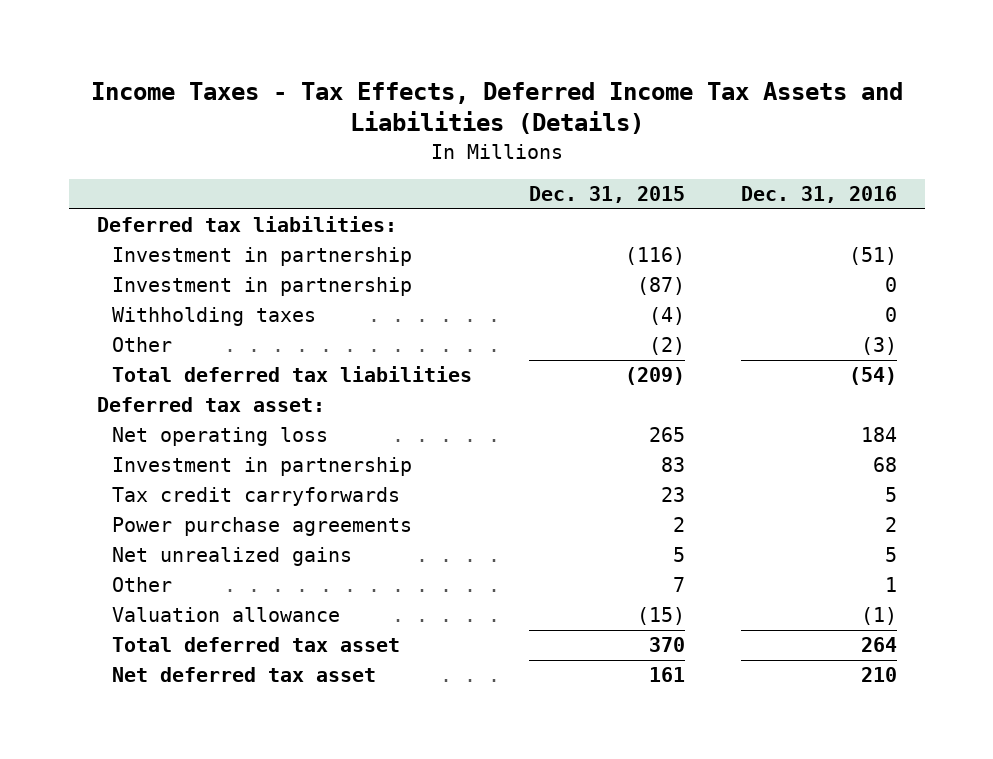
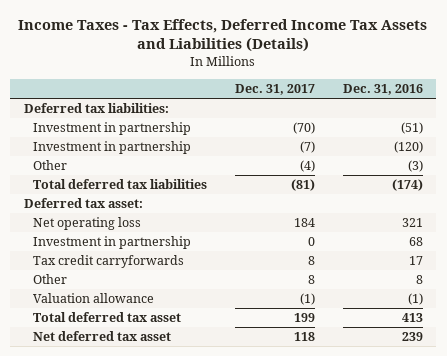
[528,186,685,204] Dec. 31, 2015 -> none
none -> [234,84,315,96] Dec. 31, 2017
[112,307,317,327] Withholding taxes -> none
[884,277,897,293] 0 -> [393,141,423,154] (120)
[848,367,897,386] (54) -> [391,179,423,192] (174)
[860,427,897,443] 184 -> [401,218,423,228] 321
[112,517,413,537] Power purchase agreements -> none
[112,547,353,567] Net unrealized gains -> none
[884,487,897,503] 5 -> [408,256,423,266] 17
[884,577,897,593] 1 -> [415,275,423,285] 8
[860,637,897,653] 264 -> [401,313,423,323] 413
[860,667,897,683] 210 -> [401,332,423,342] 239

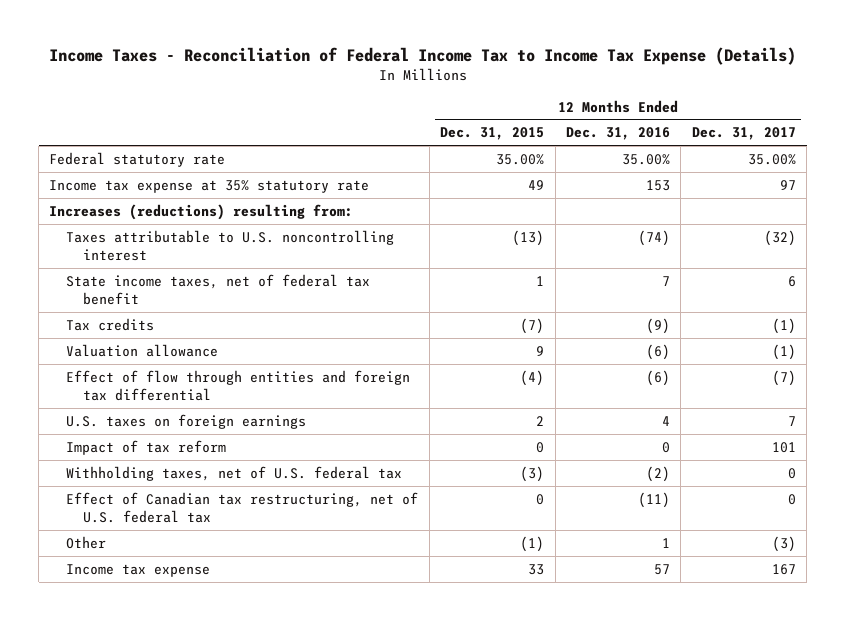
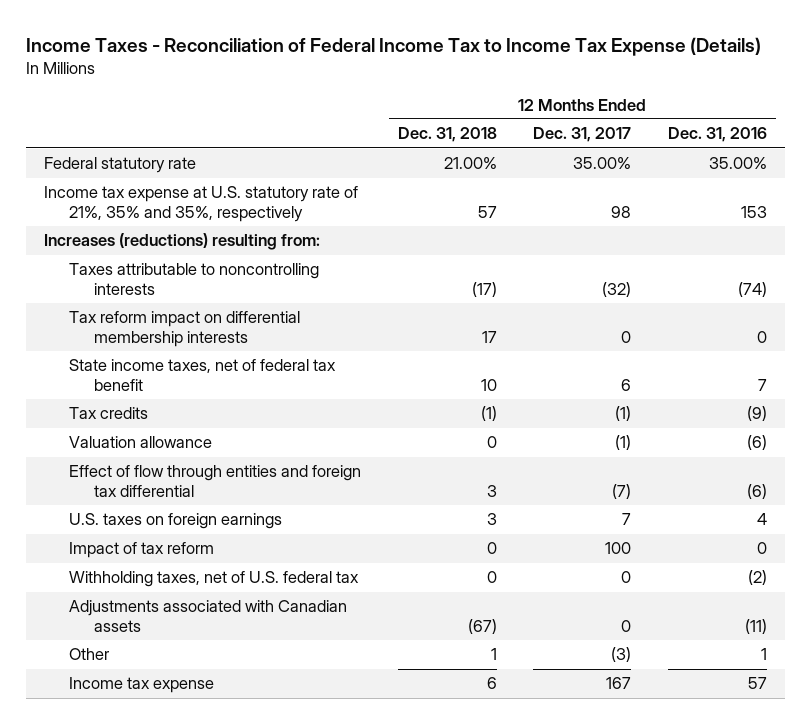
[440,127,545,141] Dec. 31, 2015 -> none
none -> [397,127,497,143] Dec. 31, 2018
[49,179,370,193] Income tax expense at 35% statutory rate -> [44,186,359,222] Income tax expense at U.S. statutory rate of 21%, 35% and 35%, respectively
[779,179,796,190] 97 -> [611,205,632,218] 98
[66,229,395,262] Taxes attributable to U.S. noncontrolling interest -> [69,263,320,295] Taxes attributable to noncontrolling interests
none -> [69,311,301,347] Tax reform impact on differential membership interests
[771,441,796,453] 101 -> [605,542,632,555] 100
[66,491,419,524] Effect of Canadian tax restructuring, net of U.S. federal tax -> [69,600,348,632] Adjustments associated with Canadian assets

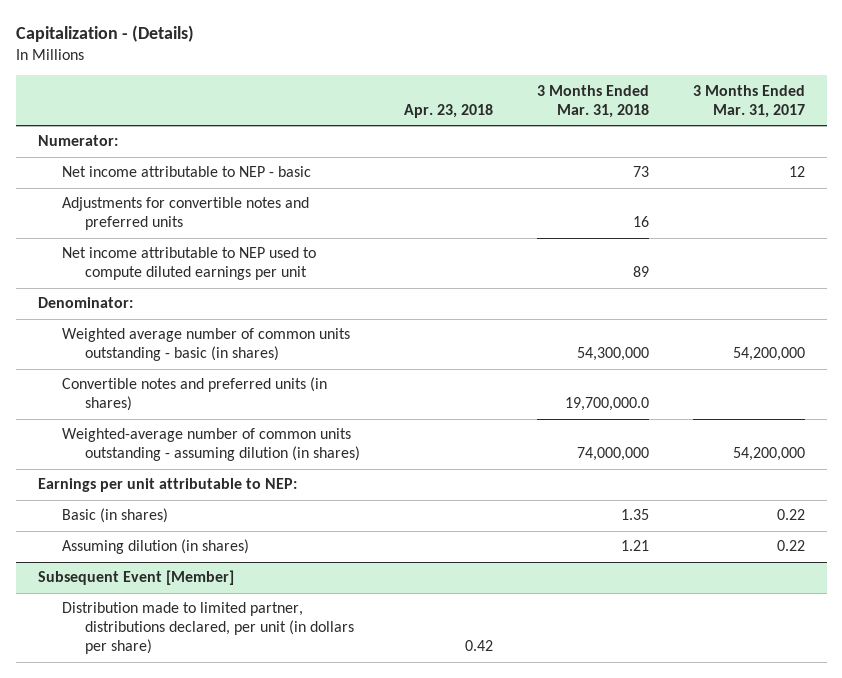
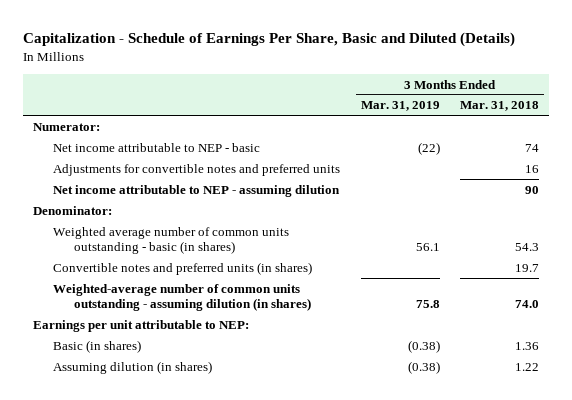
[15,25,194,43] Capitalization - (Details) -> [23,32,516,48] Capitalization - Schedule of Earnings Per Share, Basic and Diluted (Details)
[404,103,494,118] Apr. 23, 2018 -> none
[692,84,805,118] 3 Months Ended Mar. 31, 2017 -> none
none -> [360,101,440,112] Mar. 31, 2019
[632,166,649,178] 73 -> [525,143,540,152] 74
[61,247,316,281] Net income attributable to NEP used to compute diluted earnings per unit -> [53,184,341,197] Net income attributable to NEP - assuming dilution
[632,266,649,278] 89 -> [525,185,540,194] 90
[576,347,649,362] 54,300,000 -> [515,242,540,251] 54.3
[564,397,649,412] 19,700,000.0 -> [515,263,540,272] 19.7
[576,447,649,462] 74,000,000 -> [515,299,540,308] 74.0
[37,570,234,586] Subsequent Event [Member] -> none
[61,602,355,655] Distribution made to limited partner, distributions declared, per unit (in dollars per share) -> none
[620,509,649,521] 1.35 -> [515,341,540,350] 1.36
[620,540,649,552] 1.21 -> [515,362,540,371] 1.22

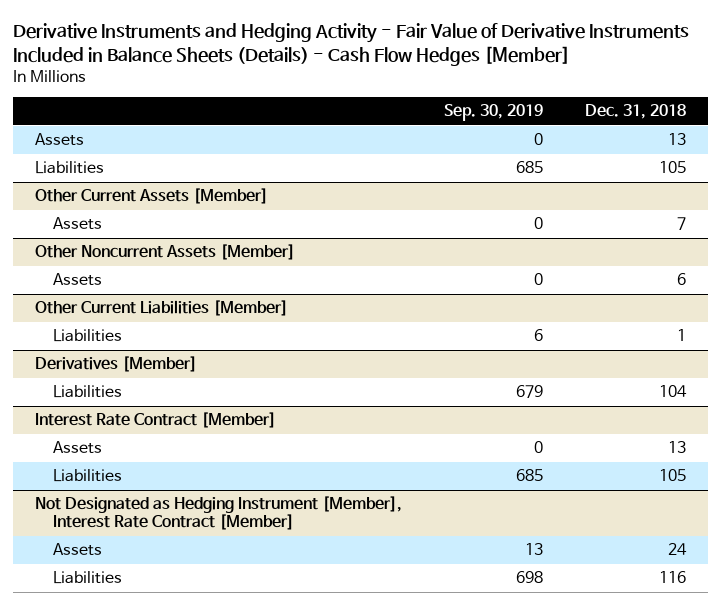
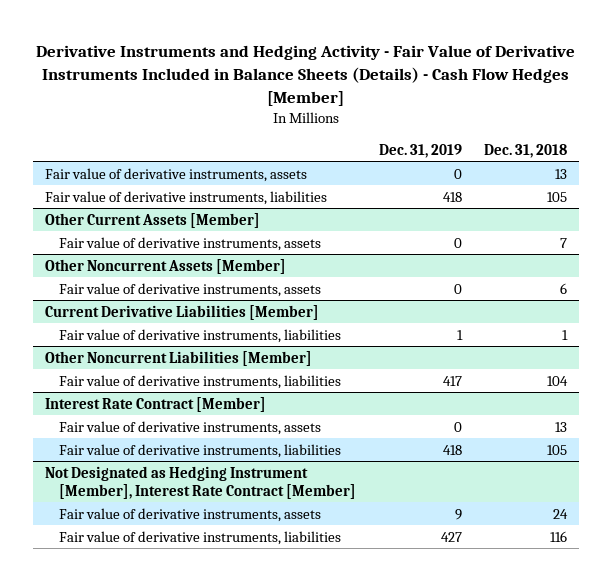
[444,104,544,122] Sep. 30, 2019 -> none
none -> [378,143,462,158] Dec. 31, 2019
[34,133,84,147] Assets -> [44,167,307,182] Fair value of derivative instruments, assets
[34,161,104,175] Liabilities -> [44,190,327,205] Fair value of derivative instruments, liabilities
[52,217,102,231] Assets -> [59,236,322,251] Fair value of derivative instruments, assets
[52,273,102,287] Assets -> [59,282,322,297] Fair value of derivative instruments, assets
[34,300,288,317] Other Current Liabilities [Member] -> [44,304,319,320] Current Derivative Liabilities [Member]
[52,329,122,343] Liabilities -> [59,328,342,343] Fair value of derivative instruments, liabilities
[34,356,197,373] Derivatives [Member] -> [44,350,312,366] Other Noncurrent Liabilities [Member]
[52,385,122,399] Liabilities -> [59,374,342,389] Fair value of derivative instruments, liabilities
[52,441,102,455] Assets -> [59,420,322,435] Fair value of derivative instruments, assets
[52,469,122,483] Liabilities -> [59,443,342,458] Fair value of derivative instruments, liabilities
[52,543,102,557] Assets -> [59,507,322,522] Fair value of derivative instruments, assets
[52,571,122,585] Liabilities -> [59,530,342,545] Fair value of derivative instruments, liabilities

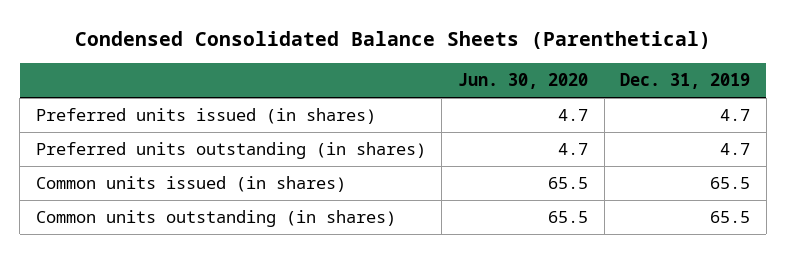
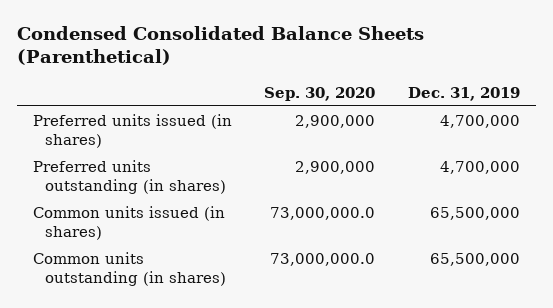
[458,73,589,90] Jun. 30, 2020 -> none
none -> [264,86,376,101] Sep. 30, 2020
[720,109,751,122] 4.7 -> [439,115,520,129] 4,700,000
[720,143,751,156] 4.7 -> [439,161,520,175] 4,700,000
[710,177,751,190] 65.5 -> [429,207,520,221] 65,500,000
[710,211,751,224] 65.5 -> [429,253,520,267] 65,500,000

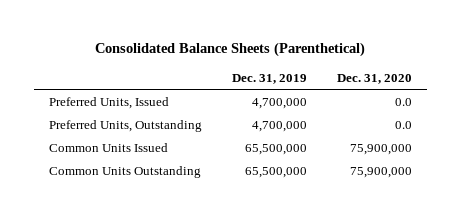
[16,26,424,66] Condensed Consolidated Balance Sheets (Parenthetical) -> [95,42,366,58] Consolidated Balance Sheets (Parenthetical)
[264,86,376,101] Sep. 30, 2020 -> none
none -> [336,73,412,84] Dec. 31, 2020
[32,114,232,149] Preferred units issued (in shares) -> [48,96,169,109] Preferred Units, Issued
[32,160,226,195] Preferred units outstanding (in shares) -> [48,119,202,132] Preferred Units, Outstanding
[32,206,225,241] Common units issued (in shares) -> [48,142,168,152] Common Units Issued
[32,252,226,287] Common units outstanding (in shares) -> [48,165,201,178] Common Units Outstanding

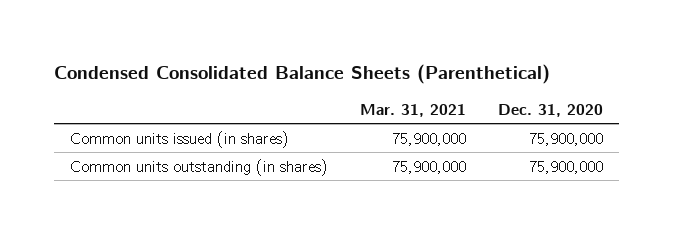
[95,42,366,58] Consolidated Balance Sheets (Parenthetical) -> [54,64,551,85] Condensed Consolidated Balance Sheets (Parenthetical)
[231,73,307,84] Dec. 31, 2019 -> none
none -> [359,103,466,117] Mar. 31, 2021
[48,96,169,109] Preferred Units, Issued -> none
[48,119,202,132] Preferred Units, Outstanding -> none
[48,142,168,152] Common Units Issued -> [70,130,290,148] Common units issued (in shares)
[48,165,201,178] Common Units Outstanding -> [70,158,329,176] Common units outstanding (in shares)

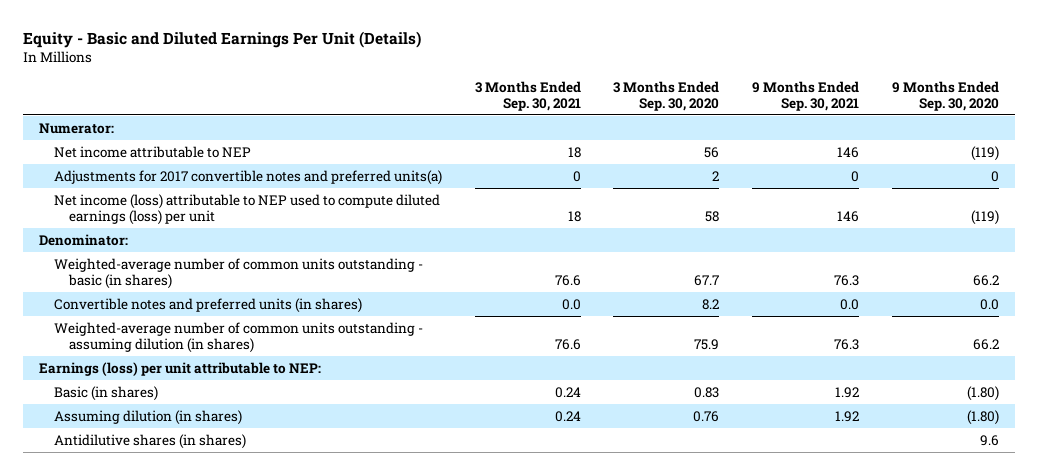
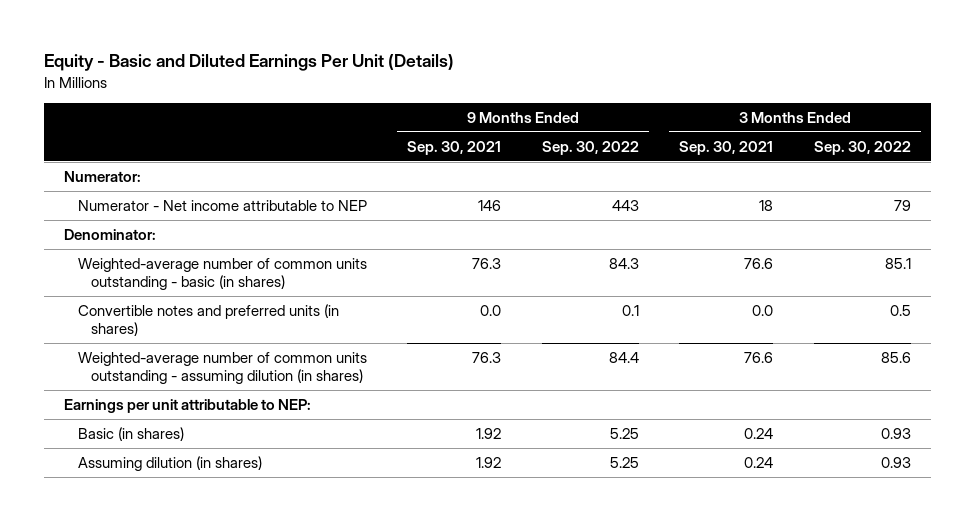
[613,80,720,111] 3 Months Ended Sep. 30, 2020 -> none
[891,80,999,111] 9 Months Ended Sep. 30, 2020 -> none
none -> [541,140,639,155] Sep. 30, 2022
none -> [813,140,911,155] Sep. 30, 2022
[54,169,443,185] Adjustments for 2017 convertible notes and preferred units(a) -> none
[54,193,441,225] Net income (loss) attributable to NEP used to compute diluted earnings (loss) per unit -> none
[54,145,252,158] Net income attributable to NEP -> [77,200,367,212] Numerator - Net income attributable to NEP
[39,361,322,376] Earnings (loss) per unit attributable to NEP: -> [64,399,312,414] Earnings per unit attributable to NEP:
[54,433,247,449] Antidilutive shares (in shares) -> none

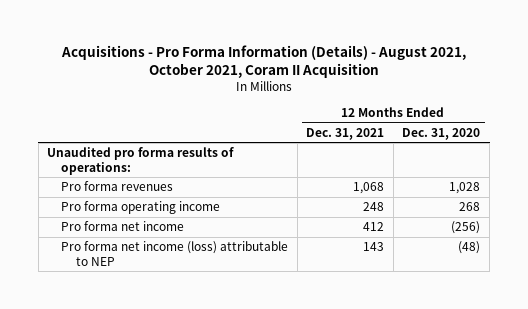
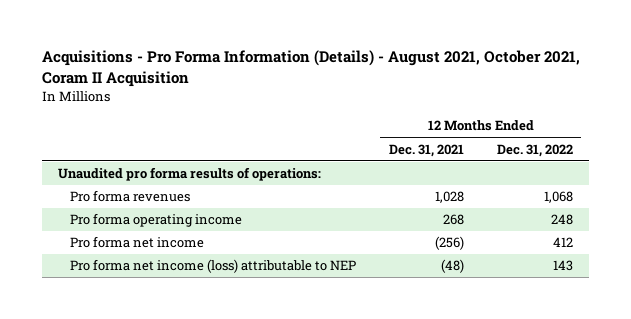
[402,127,481,140] Dec. 31, 2020 -> none
none -> [496,143,573,157] Dec. 31, 2022
[353,182,385,195] 1,068 -> [434,191,464,204] 1,028
[363,202,385,212] 248 -> [442,214,464,226] 268
[363,222,385,232] 412 -> [434,236,464,251] (256)
[363,242,385,252] 143 -> [440,259,464,274] (48)

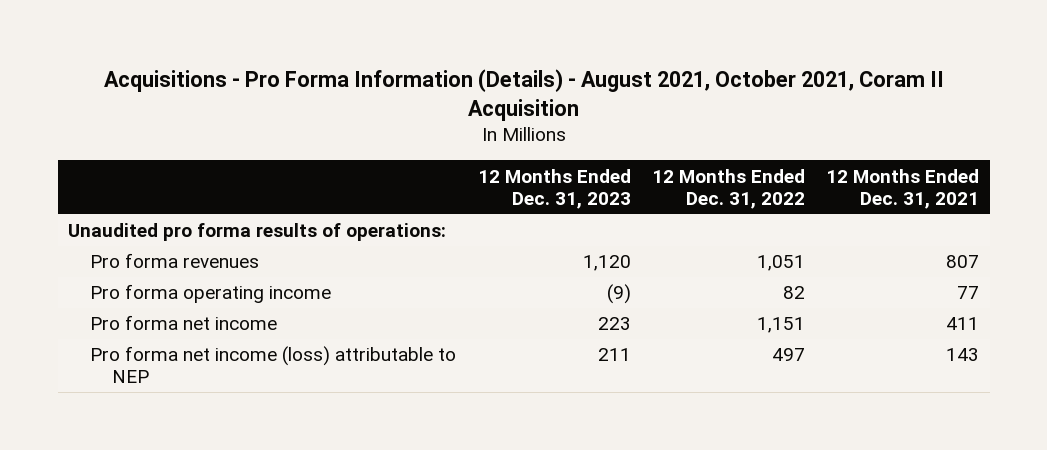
none -> [477,168,631,209] 12 Months Ended Dec. 31, 2023
[434,191,464,204] 1,028 -> [946,255,980,269] 807
[543,191,573,204] 1,068 -> [756,255,805,272] 1,051
[442,214,464,226] 268 -> [957,286,980,300] 77
[550,214,573,226] 248 -> [782,286,805,300] 82
[434,236,464,251] (256) -> [946,317,980,331] 411
[552,237,573,248] 412 -> [756,317,805,334] 1,151
[440,259,464,274] (48) -> [946,348,980,362] 143
[552,260,573,272] 143 -> [771,348,805,362] 497

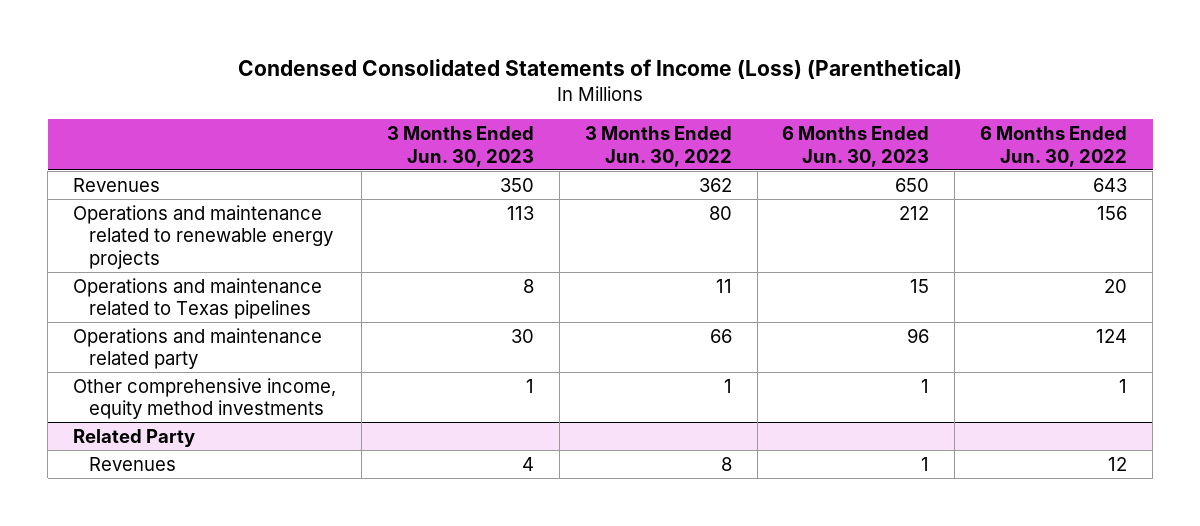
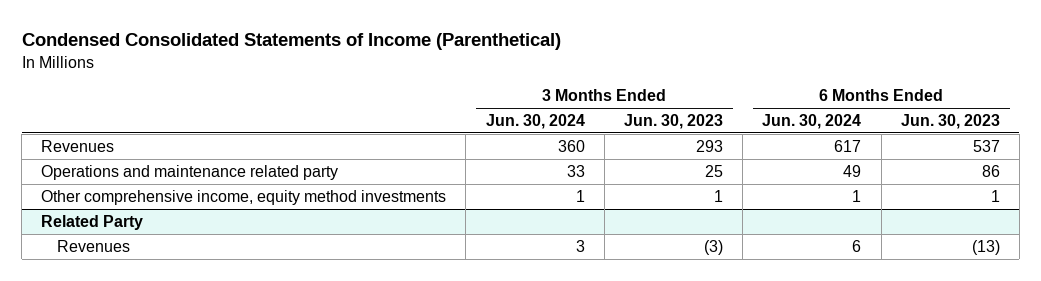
[238,59,963,80] Condensed Consolidated Statements of Income (Loss) (Parenthetical) -> [21,33,561,51] Condensed Consolidated Statements of Income (Parenthetical)
[584,125,732,167] 3 Months Ended Jun. 30, 2022 -> none
[980,125,1128,167] 6 Months Ended Jun. 30, 2022 -> none
none -> [485,113,585,129] Jun. 30, 2024
none -> [762,113,862,129] Jun. 30, 2024
[73,204,334,269] Operations and maintenance related to renewable energy projects -> none
[73,277,323,320] Operations and maintenance related to Texas pipelines -> none
[499,177,534,192] 350 -> [695,139,723,152] 293
[895,177,930,192] 650 -> [972,139,1000,152] 537
[510,328,534,343] 30 -> [704,164,723,177] 25
[907,327,930,343] 96 -> [981,164,1000,177] 86
[521,456,534,471] 4 -> [703,239,723,255] (3)
[921,456,930,471] 1 -> [971,239,1000,255] (13)

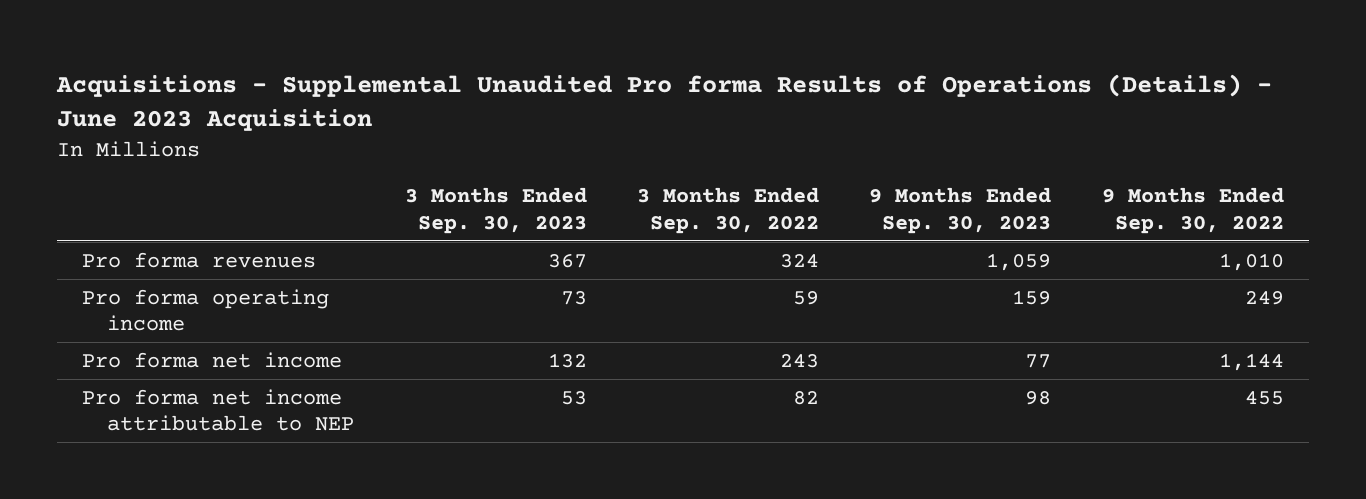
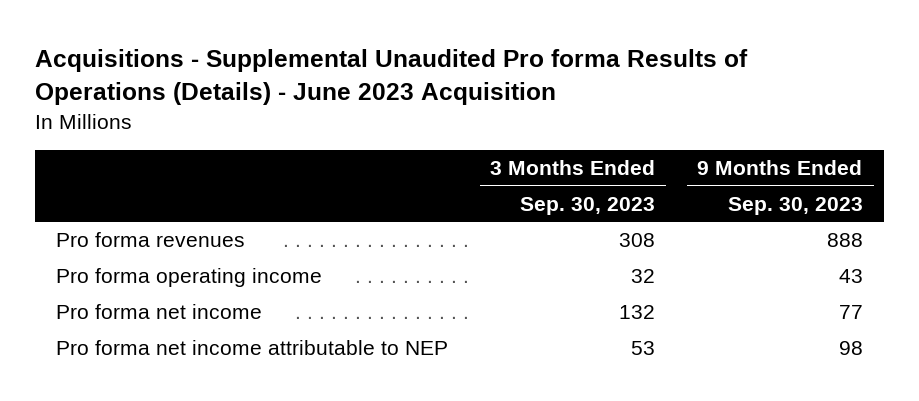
[636,187,819,234] 3 Months Ended Sep. 30, 2022 -> none
[1101,187,1284,234] 9 Months Ended Sep. 30, 2022 -> none
[547,253,587,268] 367 -> [619,233,656,248] 308
[986,252,1052,271] 1,059 -> [826,233,863,248] 888
[560,290,587,305] 73 -> [631,269,656,284] 32
[1012,289,1052,305] 159 -> [838,269,863,284] 43

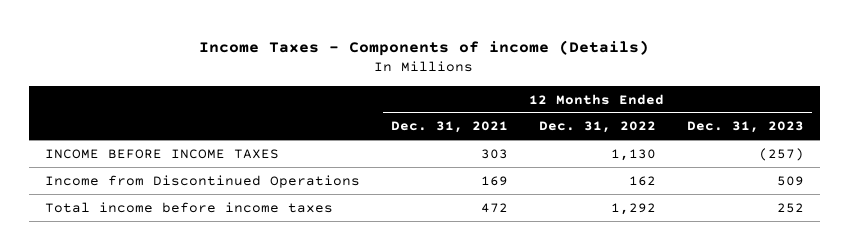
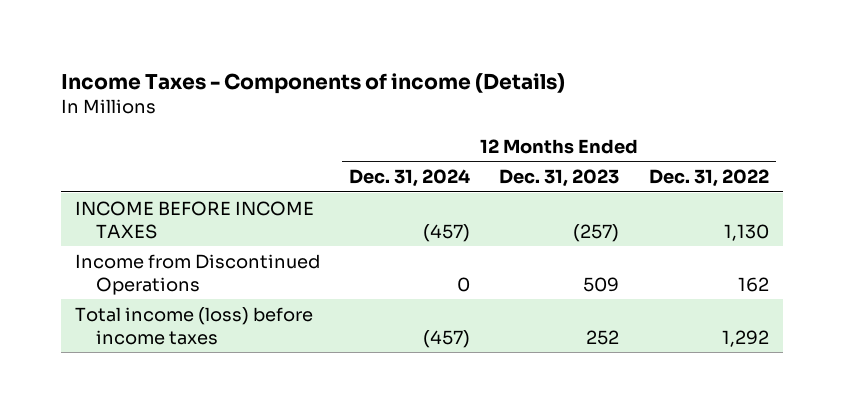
[390,121,508,134] Dec. 31, 2021 -> none
none -> [349,168,471,187] Dec. 31, 2024
[44,201,333,213] Total income before income taxes -> [75,306,314,345] Total income (loss) before income taxes

